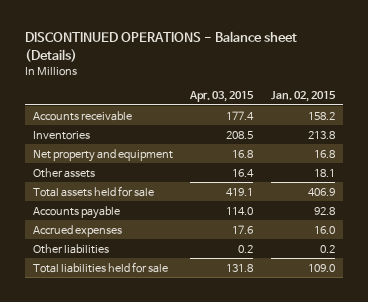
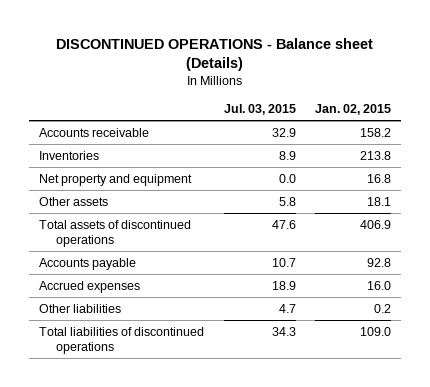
[189,91,255,103] Apr. 03, 2015 -> none
none -> [223,104,296,116] Jul. 03, 2015
[33,185,155,197] Total assets held for sale -> [38,219,191,247] Total assets of discontinued operations
[33,261,169,273] Total liabilities held for sale -> [38,326,204,354] Total liabilities of discontinued operations

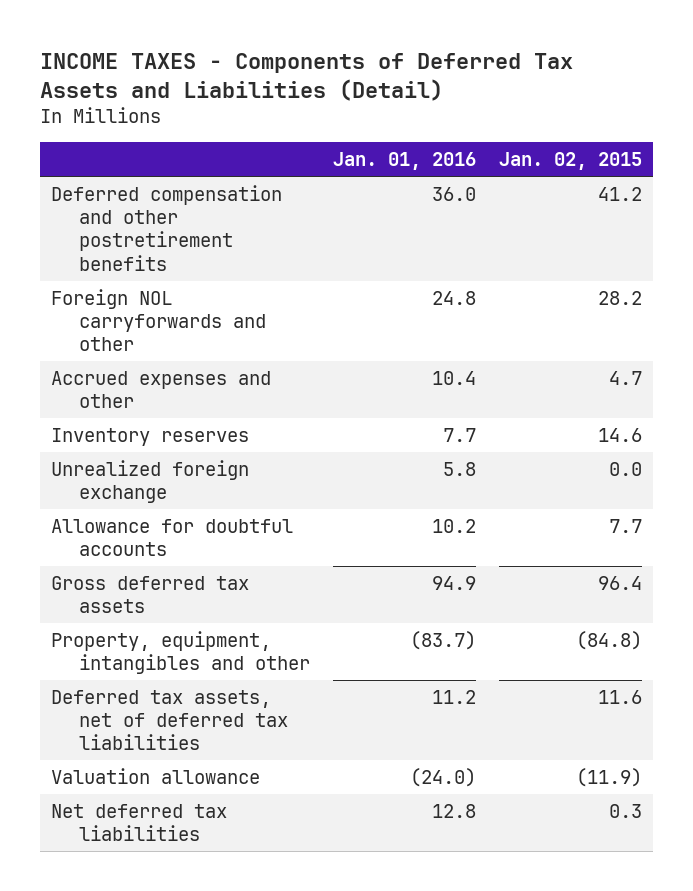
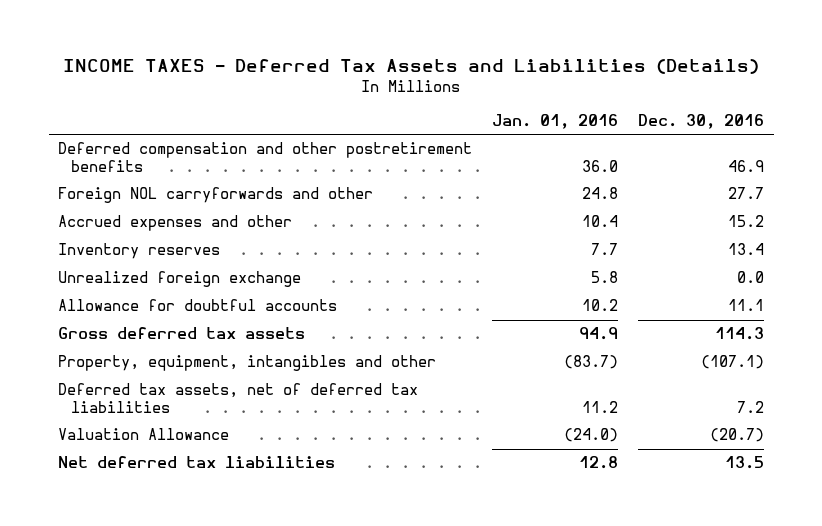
[40,53,574,102] INCOME TAXES - Components of Deferred Tax Assets and Liabilities (Detail) -> [63,58,760,74] INCOME TAXES - Deferred Tax Assets and Liabilities (Details)
[498,151,642,170] Jan. 02, 2015 -> none
none -> [637,113,764,129] Dec. 30, 2016
[51,767,261,784] Valuation allowance -> [58,428,230,441] Valuation Allowance

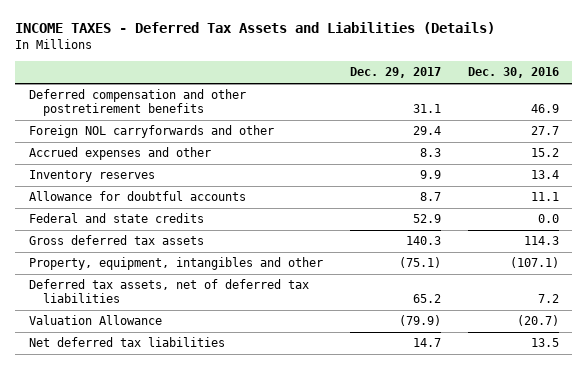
[492,113,619,129] Jan. 01, 2016 -> none
none -> [349,67,441,79] Dec. 29, 2017
[58,271,302,288] Unrealized foreign exchange -> none
none -> [28,213,204,224] Federal and state credits

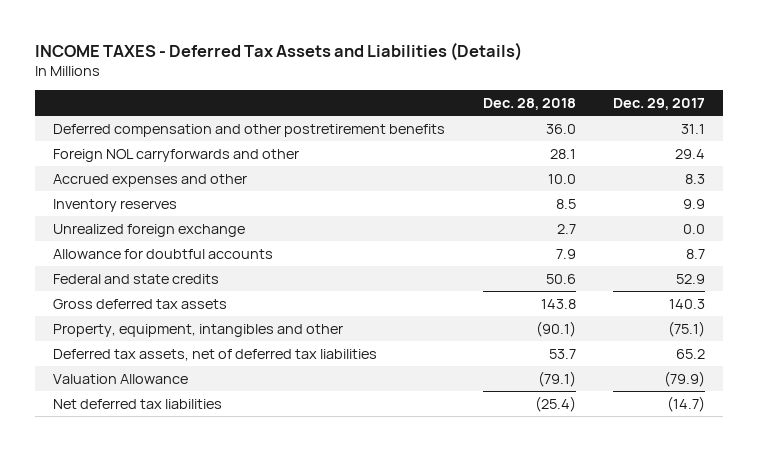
[467,67,559,79] Dec. 30, 2016 -> none
none -> [482,98,576,111] Dec. 28, 2018
none -> [53,223,246,237] Unrealized foreign exchange
[412,338,441,348] 14.7 -> [666,395,705,412] (14.7)

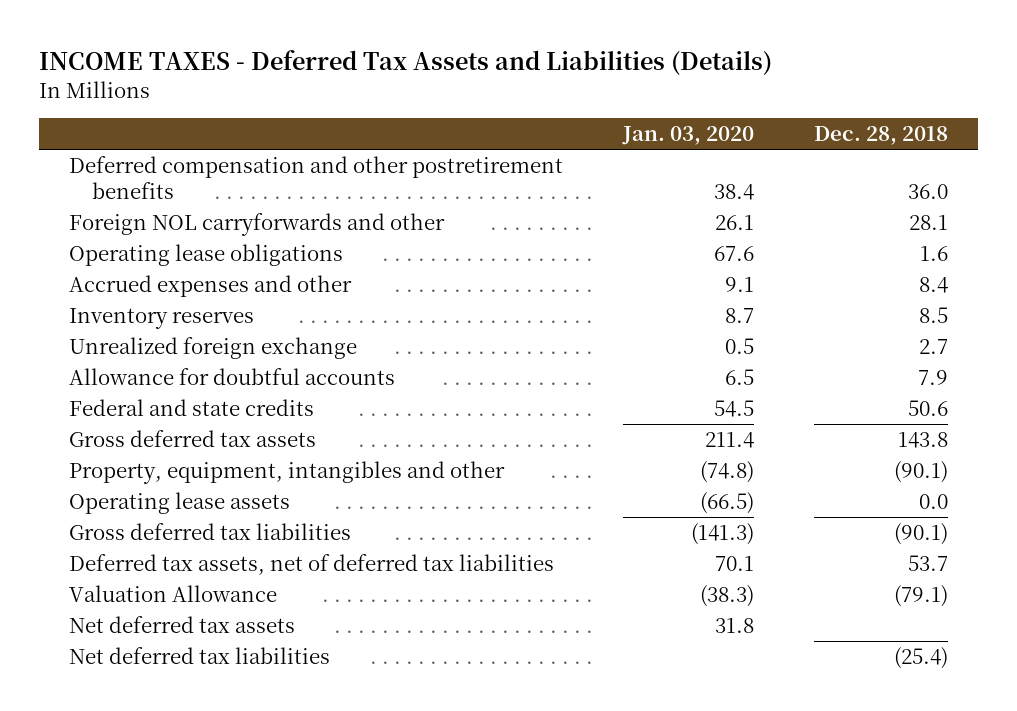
[612,98,705,111] Dec. 29, 2017 -> none
none -> [622,126,755,146] Jan. 03, 2020
none -> [68,244,343,267] Operating lease obligations
[547,173,576,184] 10.0 -> [919,277,949,294] 8.4
none -> [68,492,290,515] Operating lease assets
none -> [68,523,351,541] Gross deferred tax liabilities
none -> [68,616,295,634] Net deferred tax assets

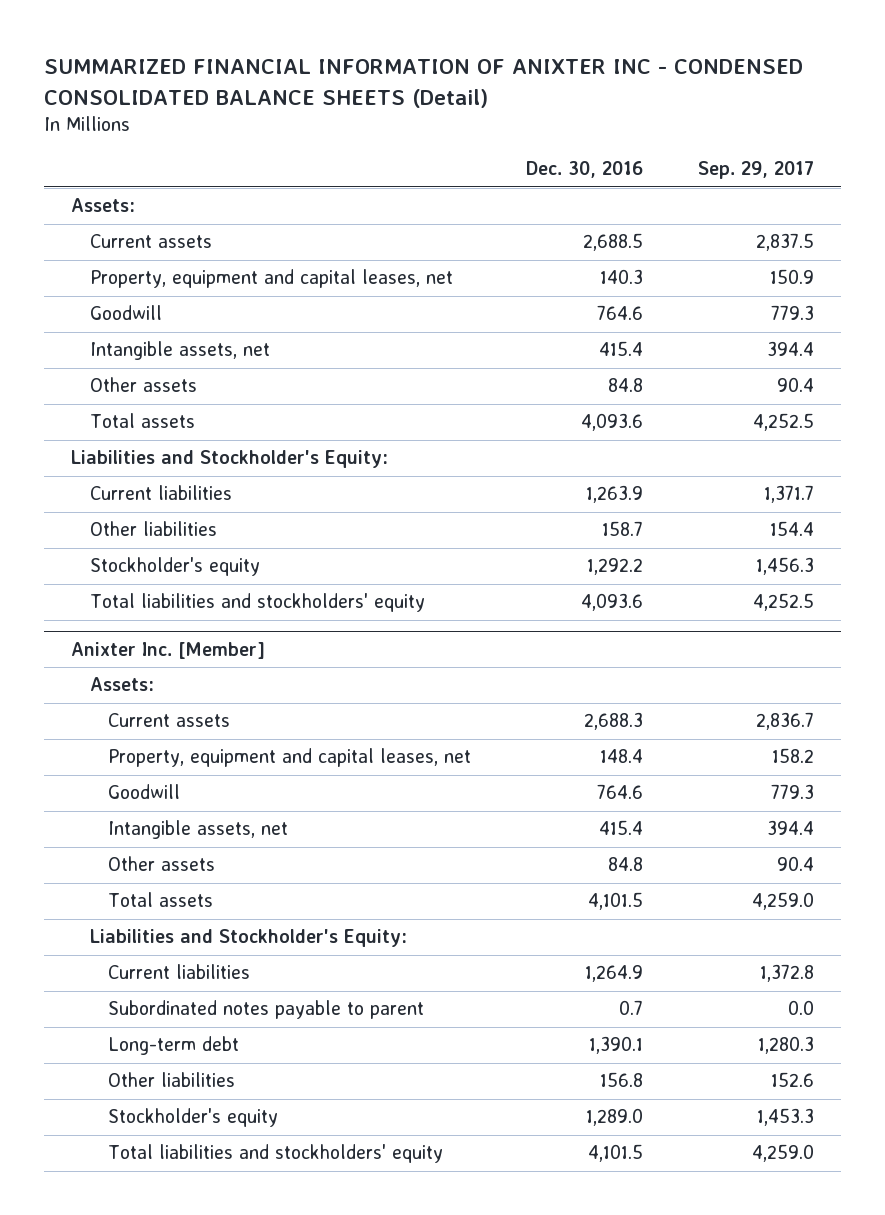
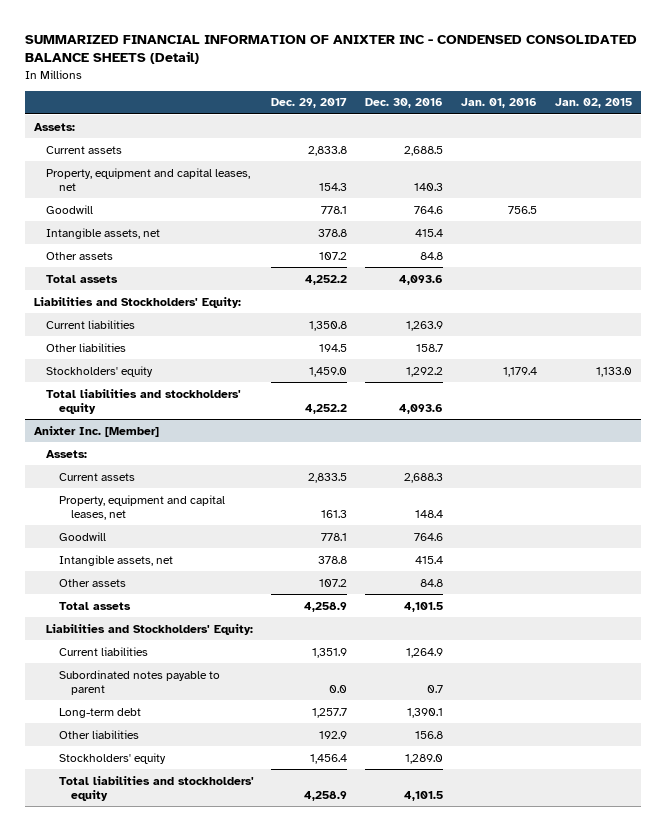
[697,161,814,180] Sep. 29, 2017 -> none
none -> [271,98,348,109] Dec. 29, 2017
none -> [461,98,538,109] Jan. 01, 2016
none -> [555,98,633,109] Jan. 02, 2015
[71,450,389,469] Liabilities and Stockholder's Equity: -> [33,296,241,308] Liabilities and Stockholders' Equity:
[89,557,260,577] Stockholder's equity -> [46,365,154,377] Stockholders' equity
[89,929,407,948] Liabilities and Stockholder's Equity: -> [46,623,254,635] Liabilities and Stockholders' Equity:
[107,1108,278,1128] Stockholder's equity -> [58,752,166,764] Stockholders' equity

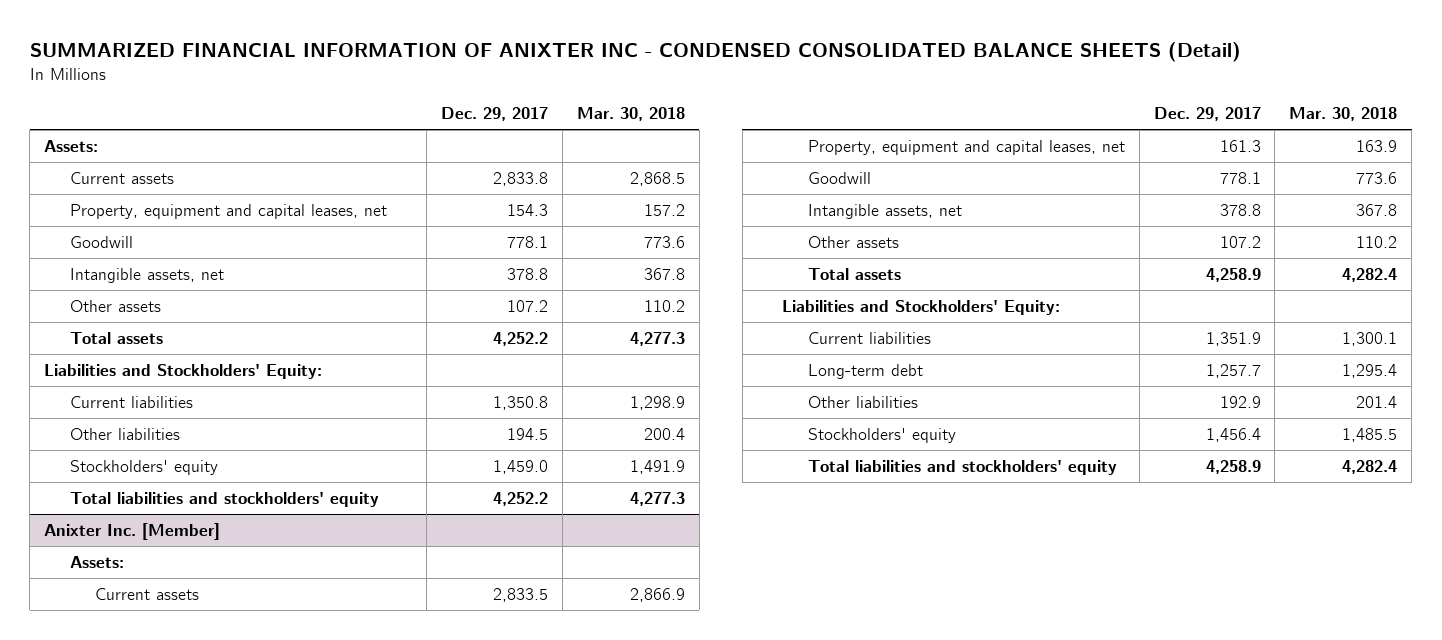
[365,98,444,109] Dec. 30, 2016 -> none
[461,98,538,109] Jan. 01, 2016 -> none
[555,98,633,109] Jan. 02, 2015 -> none
none -> [576,107,685,122] Mar. 30, 2018
[58,669,220,695] Subordinated notes payable to parent -> none

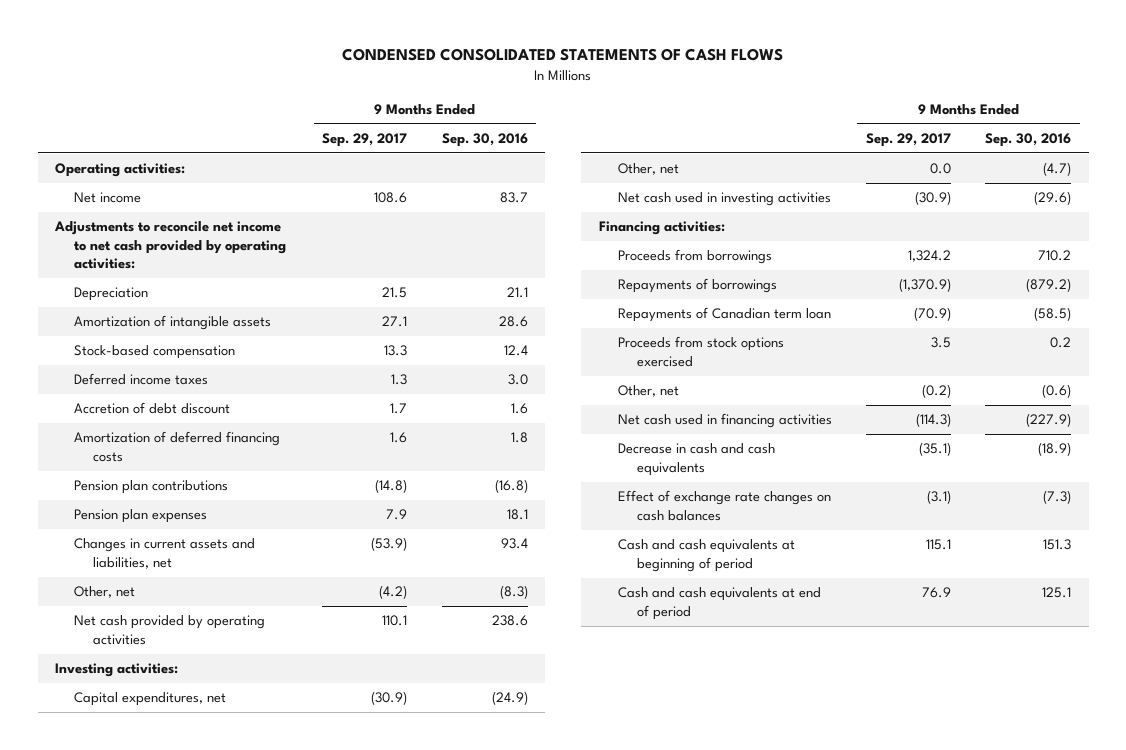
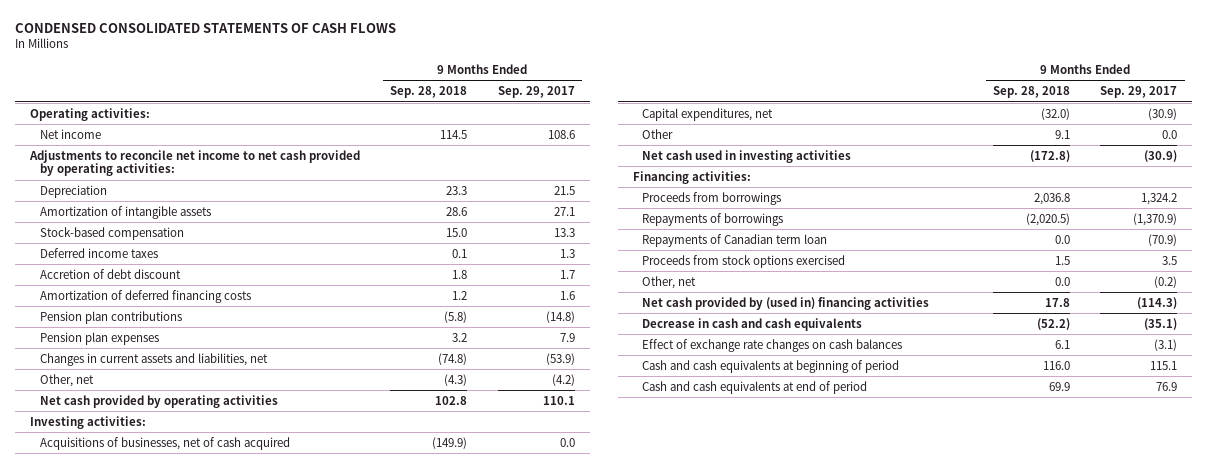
[441,133,528,148] Sep. 30, 2016 -> none
none -> [390,86,468,99] Sep. 28, 2018
none -> [39,436,290,450] Acquisitions of businesses, net of cash acquired
[617,163,679,176] Other, net -> [642,128,674,139] Other
[617,413,832,429] Net cash used in financing activities -> [642,296,930,310] Net cash provided by (used in) financing activities

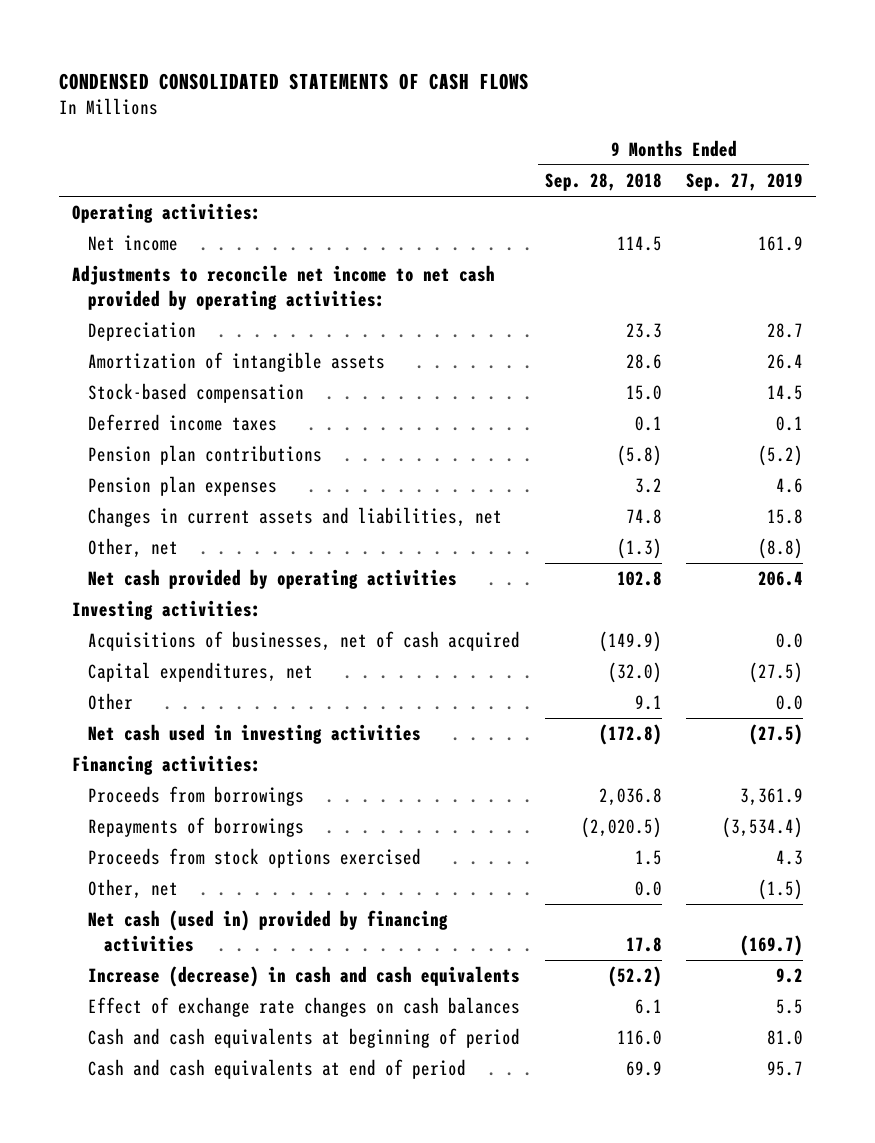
[497,86,575,99] Sep. 29, 2017 -> none
none -> [686,172,804,191] Sep. 27, 2019
[39,268,181,279] Accretion of debt discount -> none
[39,289,251,303] Amortization of deferred financing costs -> none
[438,352,468,365] (74.8) -> [625,509,662,525] 74.8
[444,373,468,386] (4.3) -> [616,538,662,560] (1.3)
[642,233,828,247] Repayments of Canadian term loan -> none
[642,296,930,310] Net cash provided by (used in) financing activities -> [87,910,448,952] Net cash (used in) provided by financing activities
[642,317,863,331] Decrease in cash and cash equivalents -> [87,966,520,988] Increase (decrease) in cash and cash equivalents

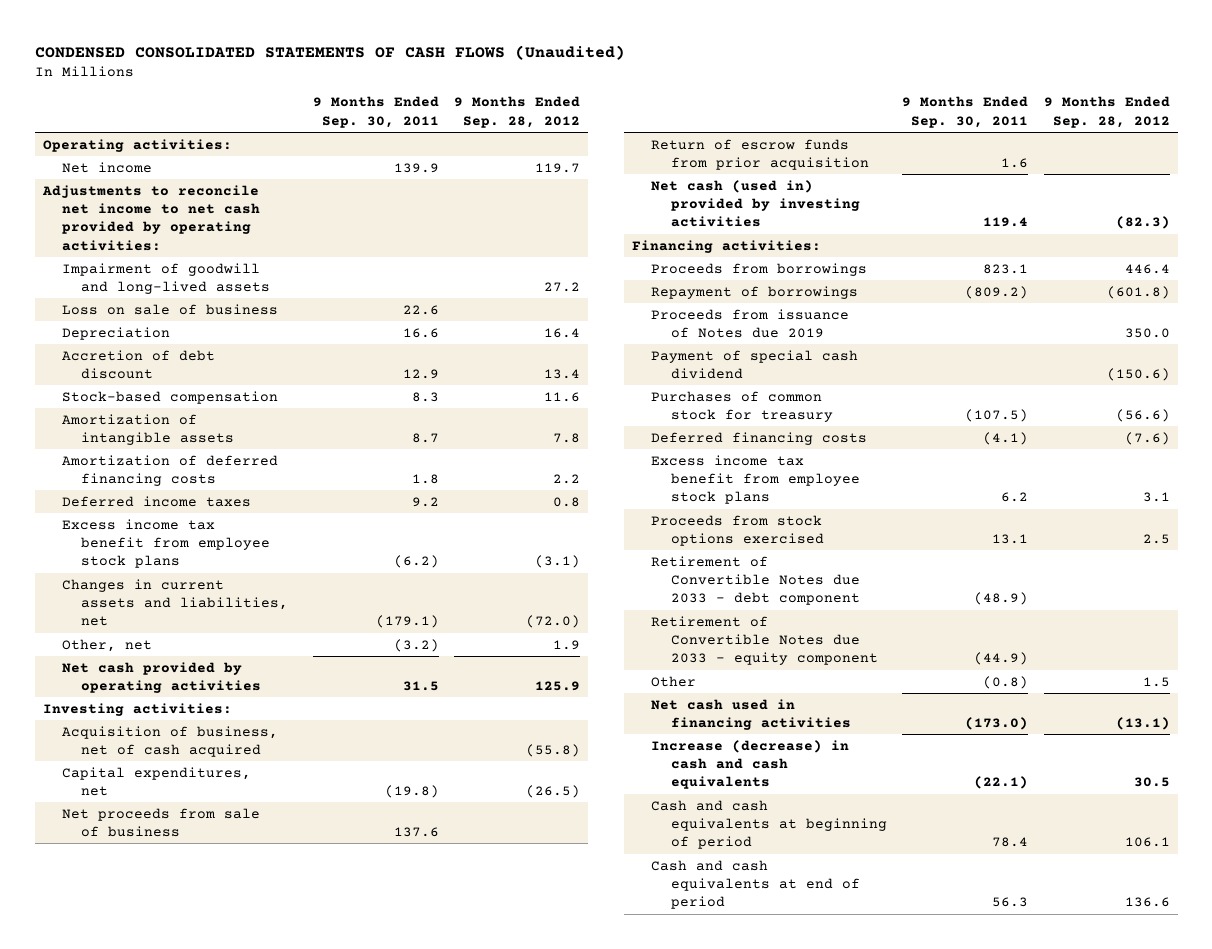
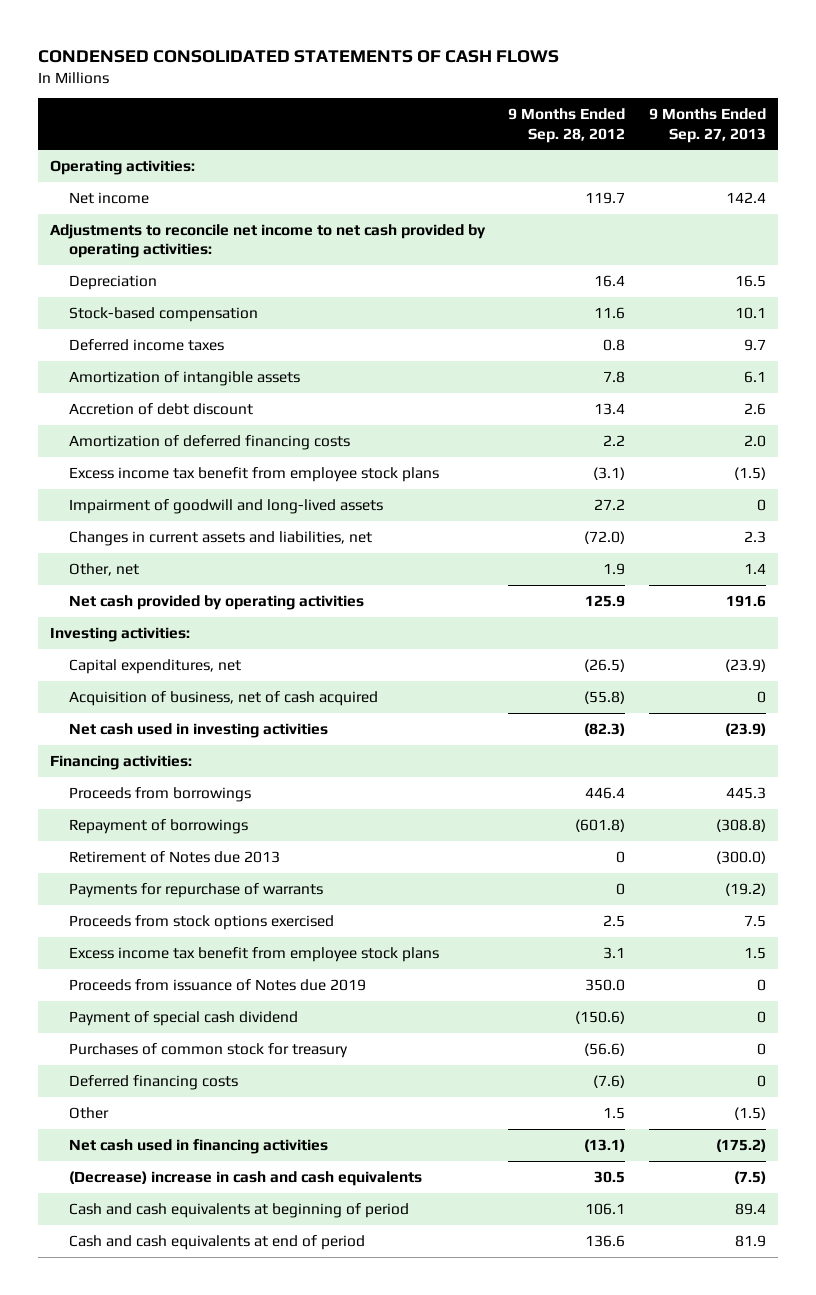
[34,45,625,61] CONDENSED CONSOLIDATED STATEMENTS OF CASH FLOWS (Unaudited) -> [37,49,559,63] CONDENSED CONSOLIDATED STATEMENTS OF CASH FLOWS
[312,96,439,128] 9 Months Ended Sep. 30, 2011 -> none
none -> [648,107,766,143] 9 Months Ended Sep. 27, 2013
[61,303,278,315] Loss on sale of business -> none
[61,495,251,507] Deferred income taxes -> [68,338,224,351] Deferred income taxes
[61,349,215,380] Accretion of debt discount -> [68,402,253,415] Accretion of debt discount
[61,262,271,295] Impairment of goodwill and long-lived assets -> [68,498,383,514] Impairment of goodwill and long-lived assets
[61,807,260,838] Net proceeds from sale of business -> none
[651,138,869,171] Return of escrow funds from prior acquisition -> none
[61,725,278,758] Acquisition of business, net of cash acquired -> [68,690,378,706] Acquisition of business, net of cash acquired
[651,179,860,228] Net cash (used in) provided by investing activities -> [68,722,328,738] Net cash used in investing activities
none -> [68,850,280,863] Retirement of Notes due 2013
none -> [68,882,323,898] Payments for repurchase of warrants
[651,514,824,547] Proceeds from stock options exercised -> [68,914,334,930] Proceeds from stock options exercised
[651,454,860,505] Excess income tax benefit from employee stock plans -> [68,946,439,962] Excess income tax benefit from employee stock plans
[651,555,860,606] Retirement of Convertible Notes due 2033 - debt component -> none
[651,615,878,666] Retirement of Convertible Notes due 2033 - equity component -> none
[651,739,850,790] Increase (decrease) in cash and cash equivalents -> [68,1170,422,1186] (Decrease) increase in cash and cash equivalents

